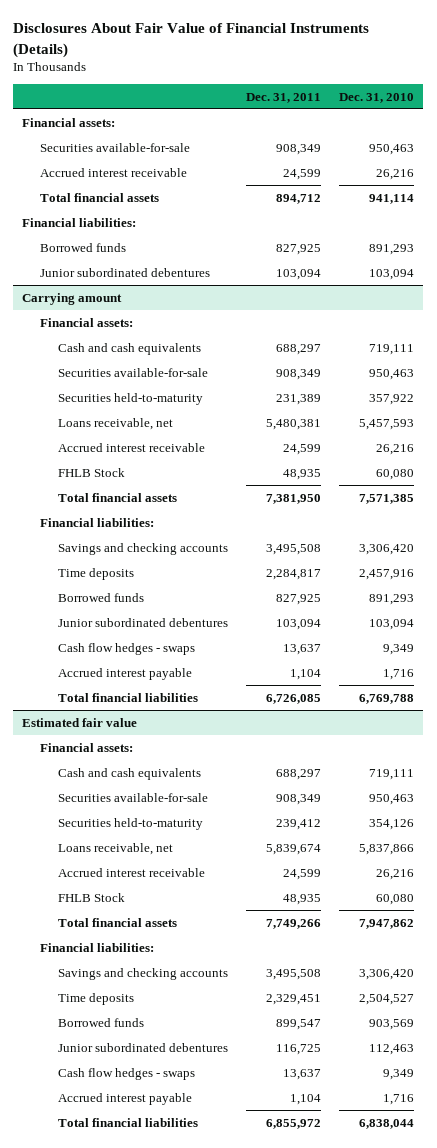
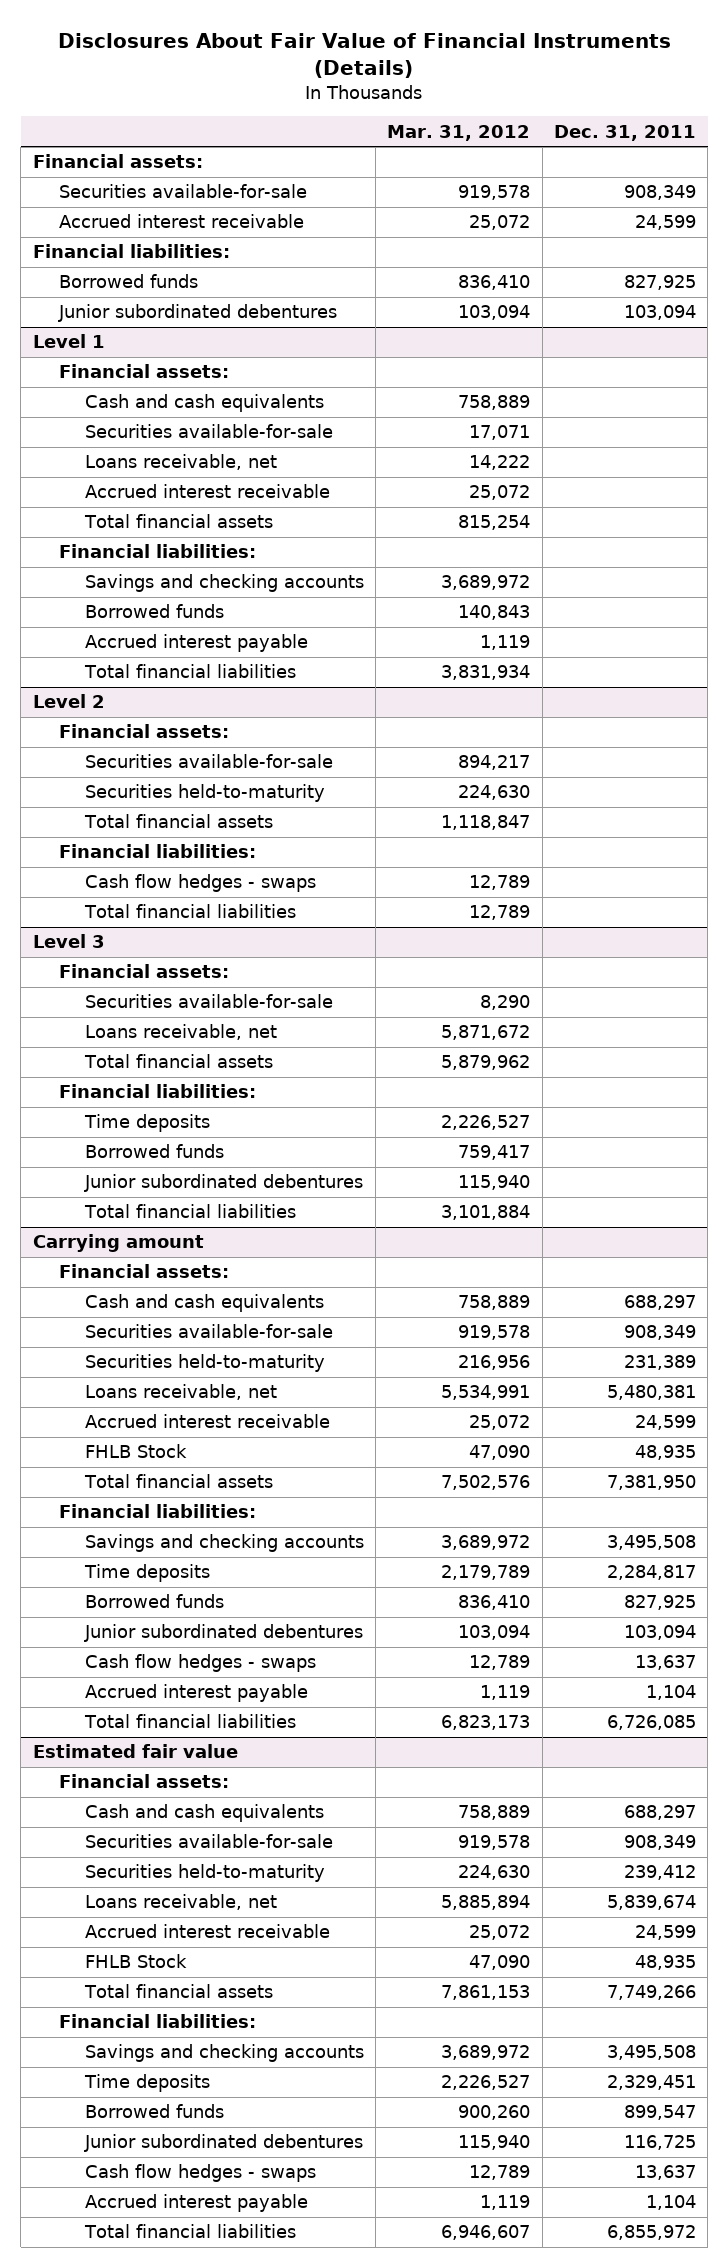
[339,92,415,103] Dec. 31, 2010 -> none
none -> [387,124,531,141] Mar. 31, 2012
[40,192,160,202] Total financial assets -> none
none -> [32,334,105,349] Level 1
none -> [58,364,229,379] Financial assets:
none -> [84,394,324,413] Cash and cash equivalents
none -> [84,424,333,439] Securities available-for-sale
none -> [84,454,277,471] Loans receivable, net
none -> [84,484,330,499] Accrued interest receivable
none -> [83,514,273,529] Total financial assets
none -> [58,544,256,559] Financial liabilities:
none -> [84,574,364,593] Savings and checking accounts
none -> [84,604,224,619] Borrowed funds
none -> [84,634,308,653] Accrued interest payable
none -> [83,664,296,679] Total financial liabilities
none -> [32,694,105,709] Level 2
none -> [58,724,229,739] Financial assets:
none -> [84,754,333,769] Securities available-for-sale
none -> [84,784,325,803] Securities held-to-maturity
none -> [83,814,273,829] Total financial assets
none -> [58,844,256,859] Financial liabilities:
none -> [84,874,316,893] Cash flow hedges - swaps
none -> [83,904,296,919] Total financial liabilities
none -> [32,934,105,949] Level 3
none -> [58,964,229,979] Financial assets:
none -> [84,994,333,1009] Securities available-for-sale
none -> [84,1024,277,1041] Loans receivable, net
none -> [83,1054,273,1069] Total financial assets
none -> [58,1084,256,1099] Financial liabilities:
none -> [83,1114,210,1133] Time deposits
none -> [84,1144,224,1159] Borrowed funds
none -> [83,1174,363,1193] Junior subordinated debentures
none -> [83,1204,296,1219] Total financial liabilities

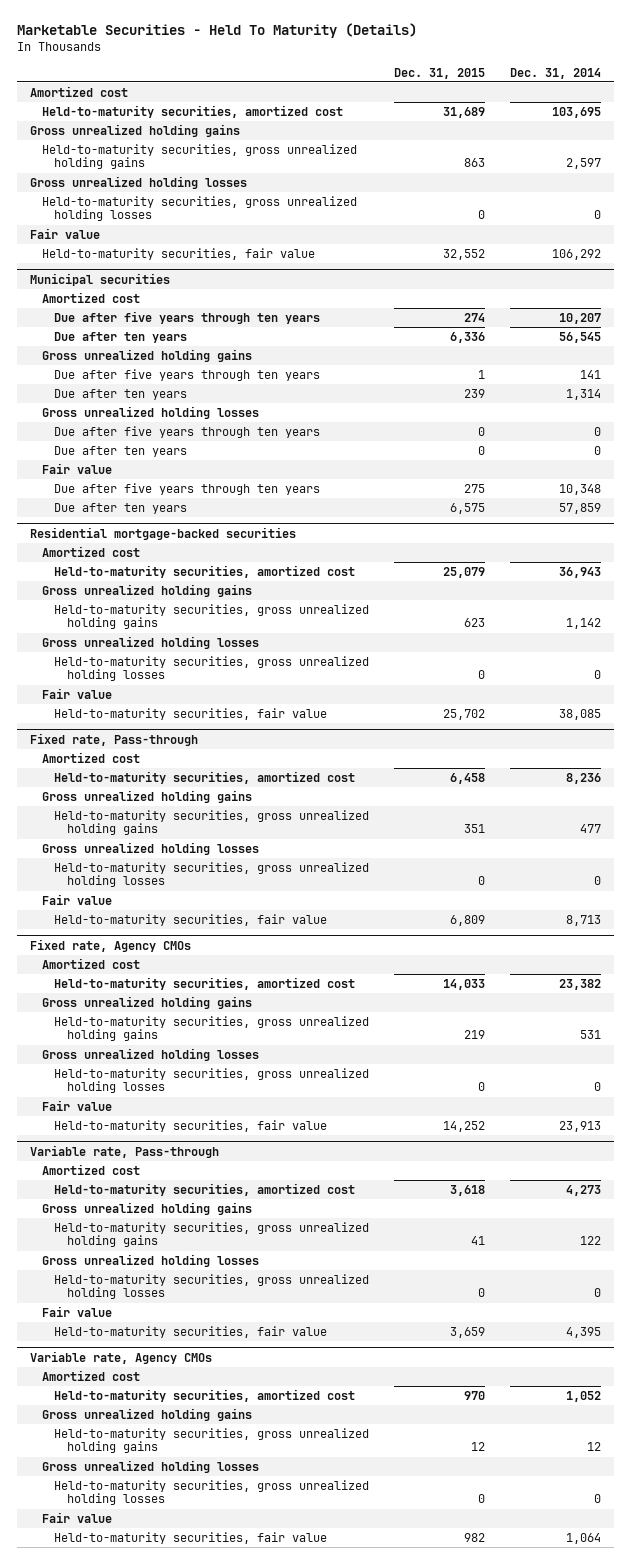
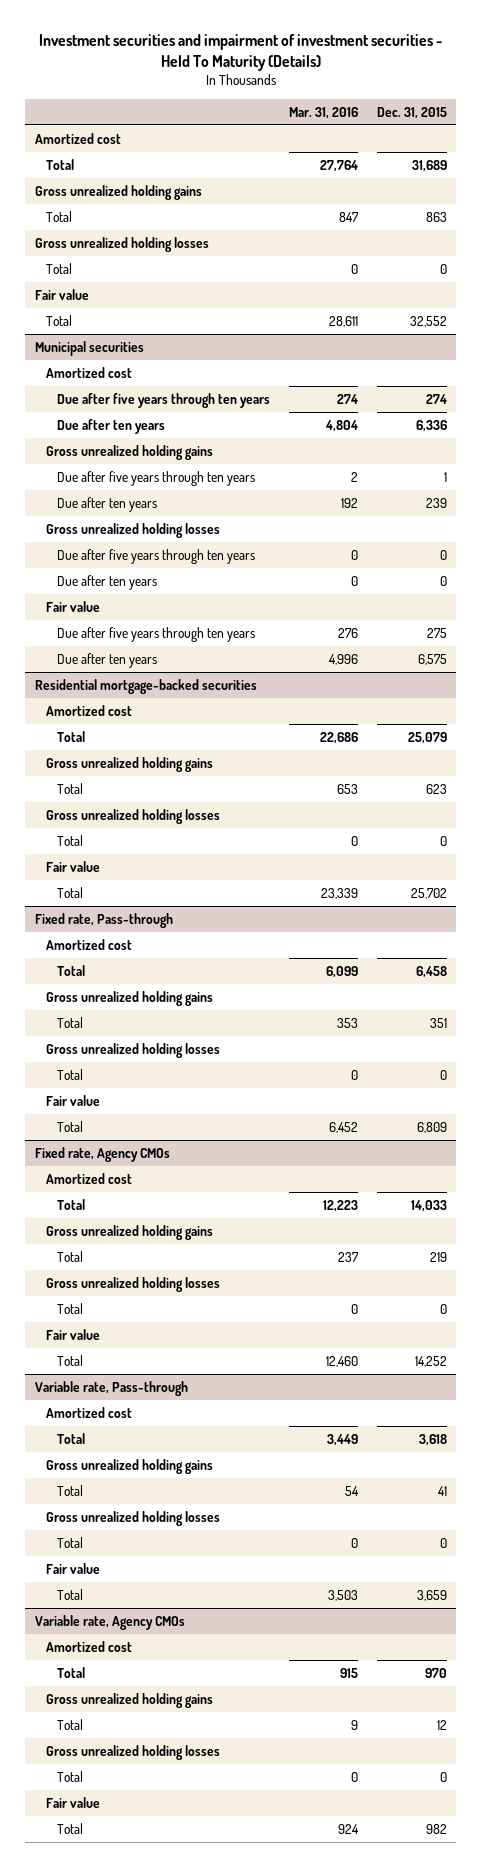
[17,23,418,39] Marketable Securities - Held To Maturity (Details) -> [38,34,442,72] Investment securities and impairment of investment securities - Held To Maturity (Details)
[510,67,602,79] Dec. 31, 2014 -> none
none -> [289,106,359,119] Mar. 31, 2016
[42,104,344,118] Held-to-maturity securities, amortized cost -> [46,159,75,171] Total
[42,143,358,170] Held-to-maturity securities, gross unrealized holding gains -> [46,211,73,223] Total
[42,195,358,222] Held-to-maturity securities, gross unrealized holding losses -> [46,263,73,275] Total
[42,247,316,260] Held-to-maturity securities, fair value -> [46,315,73,327] Total
[54,564,356,578] Held-to-maturity securities, amortized cost -> [57,731,86,743] Total
[54,603,370,630] Held-to-maturity securities, gross unrealized holding gains -> [57,783,84,795] Total
[54,655,370,682] Held-to-maturity securities, gross unrealized holding losses -> [57,835,84,847] Total
[54,707,328,720] Held-to-maturity securities, fair value -> [57,887,84,899] Total
[54,770,356,784] Held-to-maturity securities, amortized cost -> [57,965,86,977] Total
[54,809,370,836] Held-to-maturity securities, gross unrealized holding gains -> [57,1017,84,1029] Total
[54,861,370,888] Held-to-maturity securities, gross unrealized holding losses -> [57,1069,84,1081] Total
[54,913,328,926] Held-to-maturity securities, fair value -> [57,1121,84,1133] Total
[54,976,356,990] Held-to-maturity securities, amortized cost -> [57,1199,86,1211] Total
[54,1015,370,1042] Held-to-maturity securities, gross unrealized holding gains -> [57,1251,84,1263] Total
[54,1067,370,1094] Held-to-maturity securities, gross unrealized holding losses -> [57,1303,84,1315] Total
[54,1119,328,1132] Held-to-maturity securities, fair value -> [57,1355,84,1367] Total
[54,1182,356,1196] Held-to-maturity securities, amortized cost -> [57,1433,86,1445] Total
[54,1221,370,1248] Held-to-maturity securities, gross unrealized holding gains -> [57,1485,84,1497] Total
[54,1273,370,1300] Held-to-maturity securities, gross unrealized holding losses -> [57,1537,84,1549] Total
[54,1325,328,1338] Held-to-maturity securities, fair value -> [57,1589,84,1601] Total
[54,1388,356,1402] Held-to-maturity securities, amortized cost -> [57,1667,86,1679] Total
[54,1427,370,1454] Held-to-maturity securities, gross unrealized holding gains -> [57,1719,84,1731] Total
[54,1479,370,1506] Held-to-maturity securities, gross unrealized holding losses -> [57,1771,84,1783] Total
[54,1531,328,1544] Held-to-maturity securities, fair value -> [57,1823,84,1835] Total

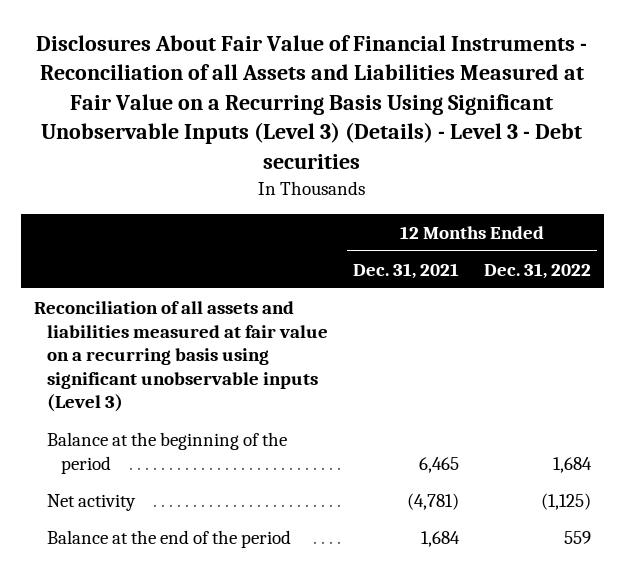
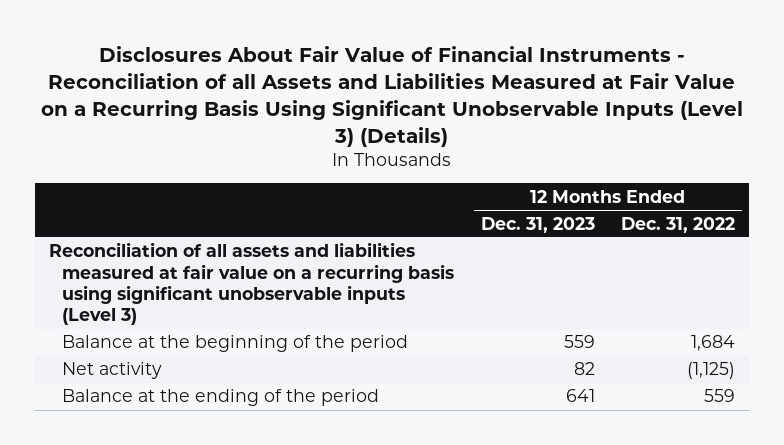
[36,34,588,169] Disclosures About Fair Value of Financial Instruments - Reconciliation of all Assets and Liabilities Measured at Fair Value on a Recurring Basis Using Significant Unobservable Inputs (Level 3) (Details) - Level 3 - Debt securities -> [41,46,744,147] Disclosures About Fair Value of Financial Instruments - Reconciliation of all Assets and Liabilities Measured at Fair Value on a Recurring Basis Using Significant Unobservable Inputs (Level 3) (Details)
[353,262,460,279] Dec. 31, 2021 -> none
none -> [480,216,595,233] Dec. 31, 2023
[47,530,292,549] Balance at the end of the period -> [61,389,379,407] Balance at the ending of the period

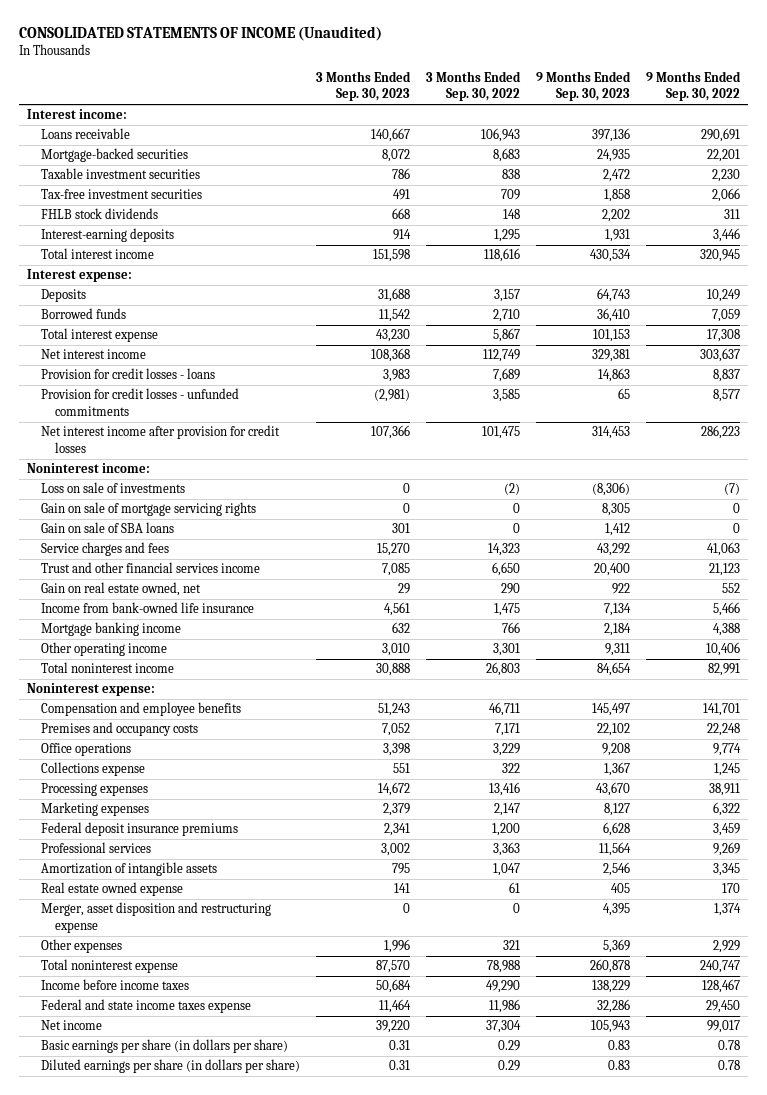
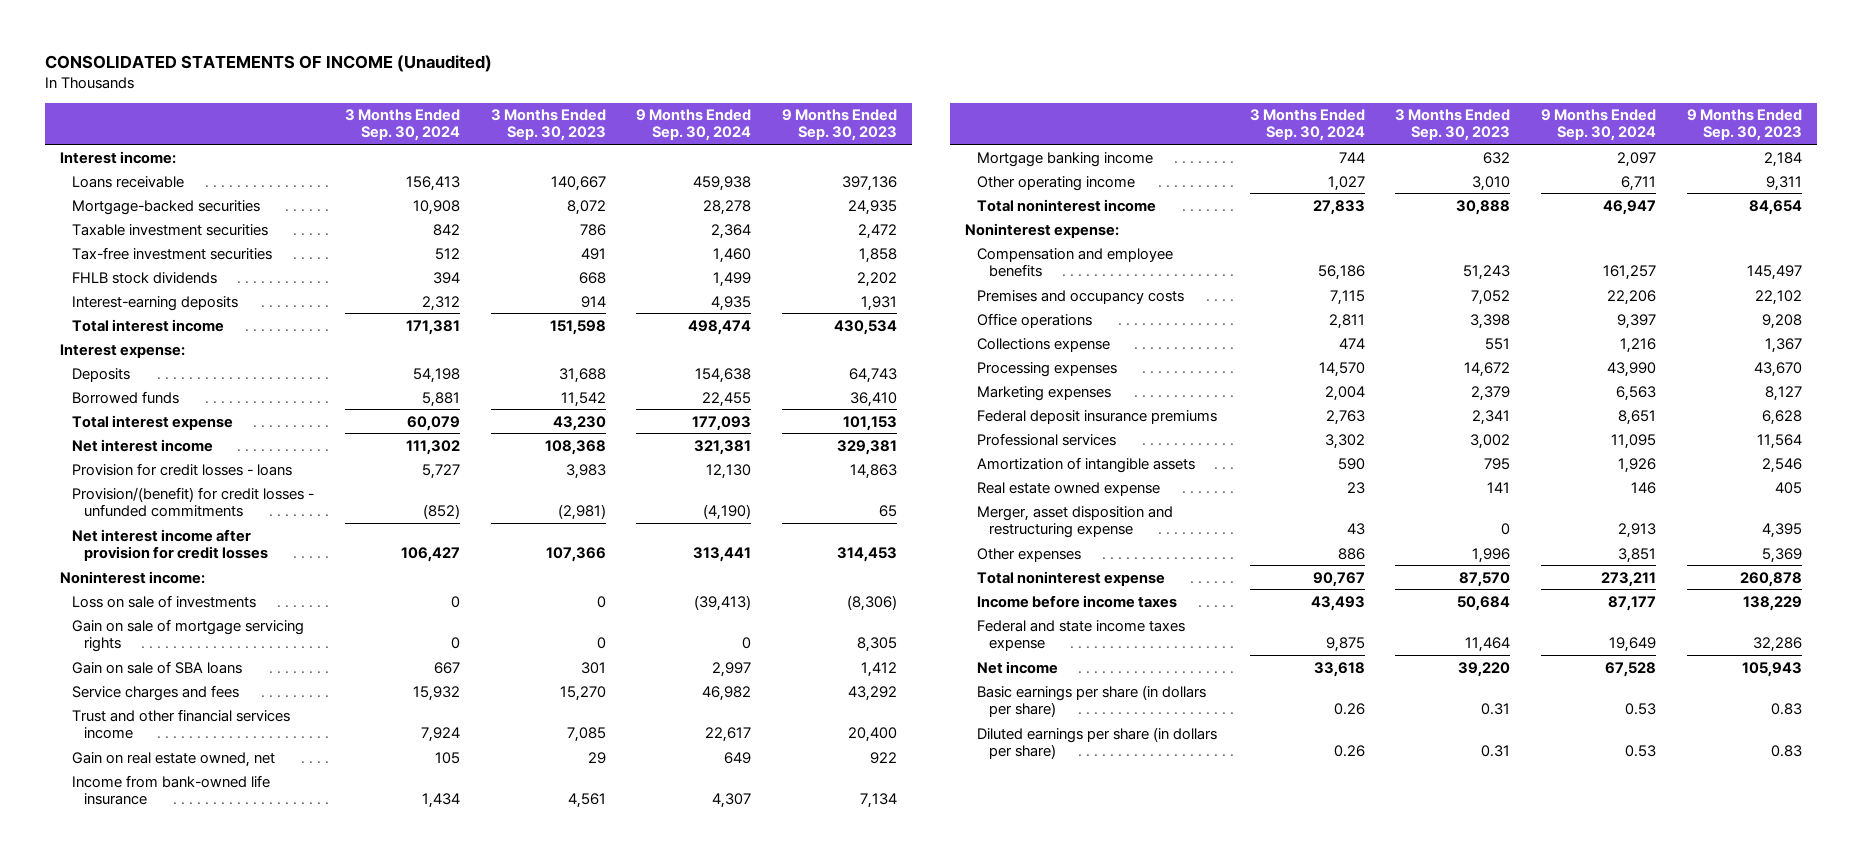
[425,71,521,102] 3 Months Ended Sep. 30, 2022 -> none
[646,71,742,102] 9 Months Ended Sep. 30, 2022 -> none
none -> [344,109,460,142] 3 Months Ended Sep. 30, 2024
none -> [636,109,752,142] 9 Months Ended Sep. 30, 2024
[40,388,239,416] Provision for credit losses - unfunded commitments -> [71,486,314,517] Provision/(benefit) for credit losses - unfunded commitments

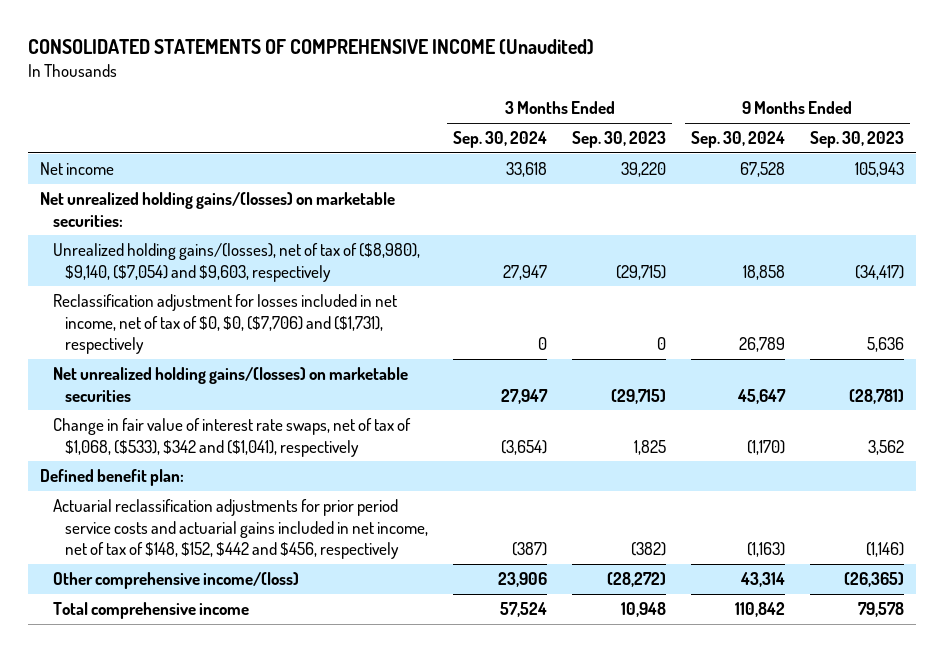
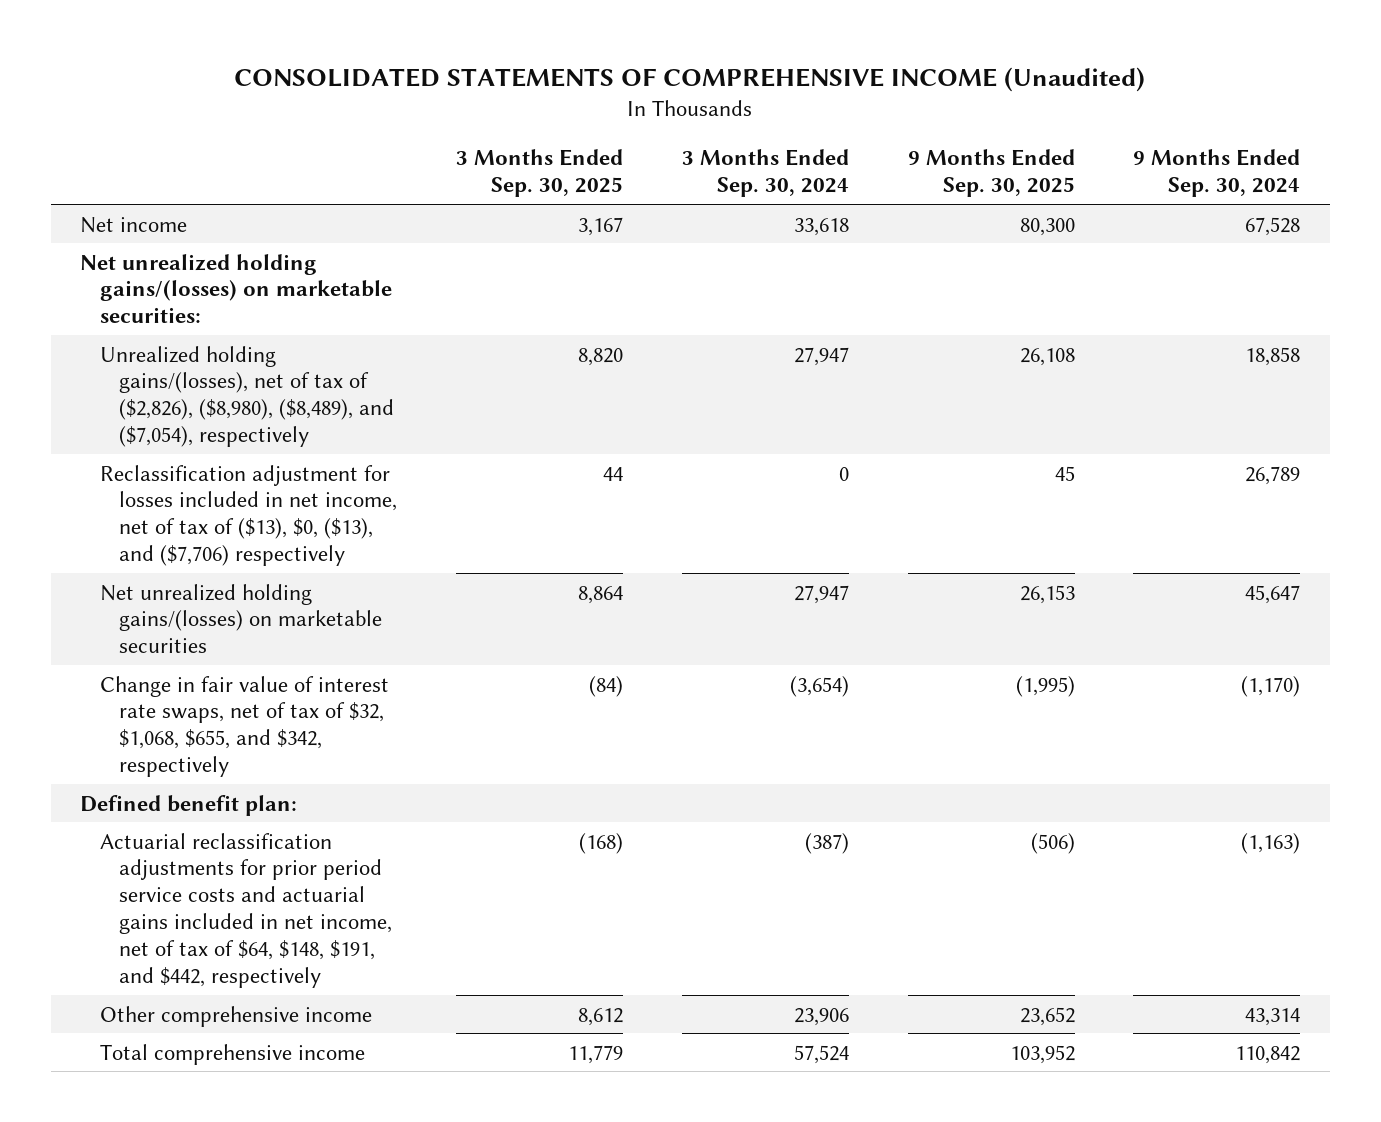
[572,131,667,149] Sep. 30, 2023 -> none
[809,131,904,149] Sep. 30, 2023 -> none
none -> [456,149,624,198] 3 Months Ended Sep. 30, 2025
none -> [907,149,1075,198] 9 Months Ended Sep. 30, 2025
[52,242,420,282] Unrealized holding gains/(losses), net of tax of ($8,980), $9,140, ($7,054) and $9,603, respectively -> [99,345,395,448] Unrealized holding gains/(losses), net of tax of ($2,826), ($8,980), ($8,489), and ($7,054), respectively
[52,293,397,355] Reclassification adjustment for losses included in net income, net of tax of $0, $0, ($7,706) and ($1,731), respectively -> [99,464,398,567] Reclassification adjustment for losses included in net income, net of tax of ($13), $0, ($13), and ($7,706) respectively
[52,417,411,457] Change in fair value of interest rate swaps, net of tax of $1,068, ($533), $342 and ($1,041), respectively -> [99,675,389,778] Change in fair value of interest rate swaps, net of tax of $32, $1,068, $655, and $342, respectively
[52,498,429,560] Actuarial reclassification adjustments for prior period service costs and actuarial gains included in net income, net of tax of $148, $152, $442 and $456, respectively -> [99,832,393,989] Actuarial reclassification adjustments for prior period service costs and actuarial gains included in net income, net of tax of $64, $148, $191, and $442, respectively
[52,571,299,589] Other comprehensive income/(loss) -> [99,1005,372,1027] Other comprehensive income

